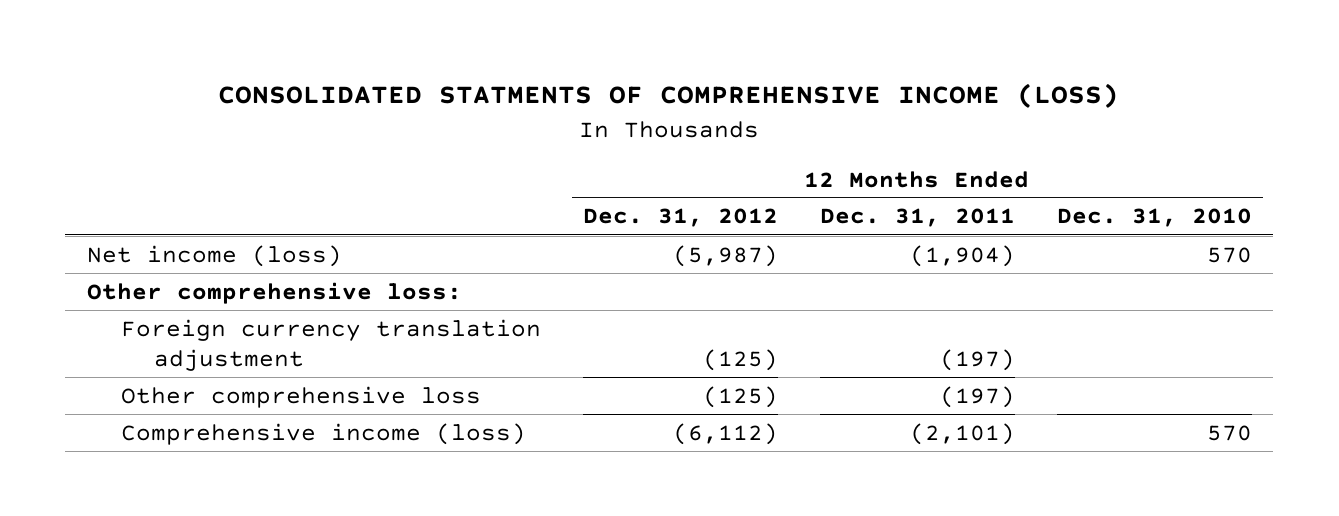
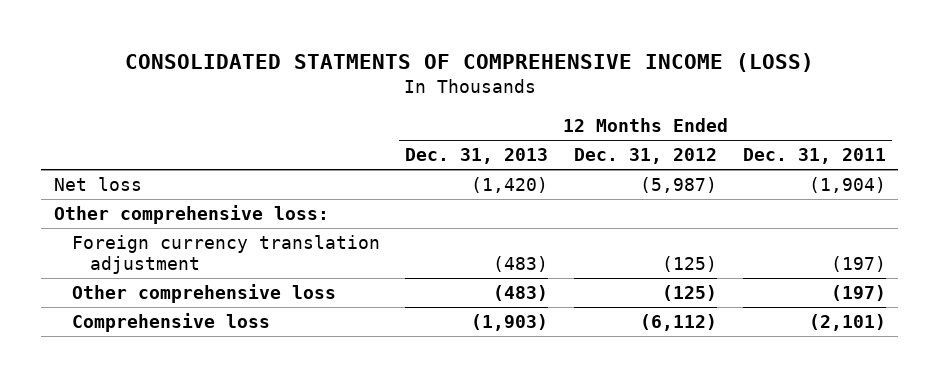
[1057,208,1253,228] Dec. 31, 2010 -> none
none -> [405,148,549,165] Dec. 31, 2013
[86,244,342,267] Net income (loss) -> [53,177,142,192] Net loss
[120,422,526,445] Comprehensive income (loss) -> [71,313,270,333] Comprehensive loss

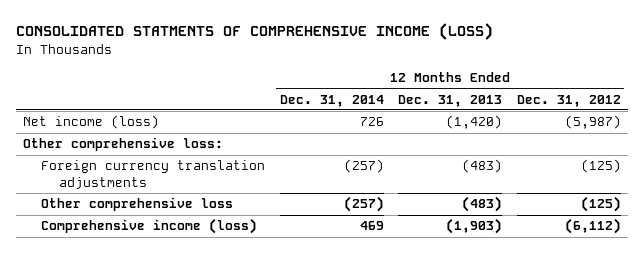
[742,148,886,165] Dec. 31, 2011 -> none
none -> [279,94,384,107] Dec. 31, 2014
[53,177,142,192] Net loss -> [23,115,160,130] Net income (loss)
[71,235,380,274] Foreign currency translation adjustment -> [41,160,266,189] Foreign currency translation adjustments
[71,313,270,333] Comprehensive loss -> [41,218,258,235] Comprehensive income (loss)

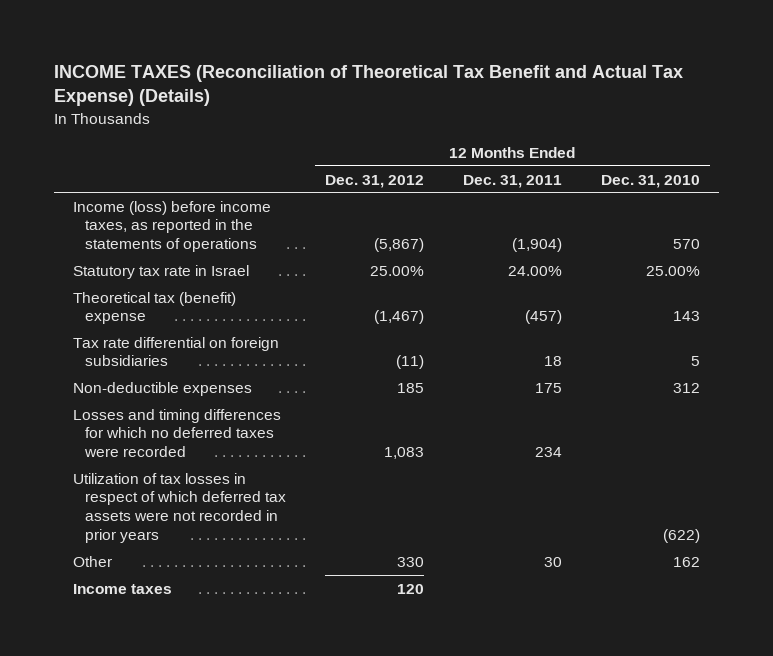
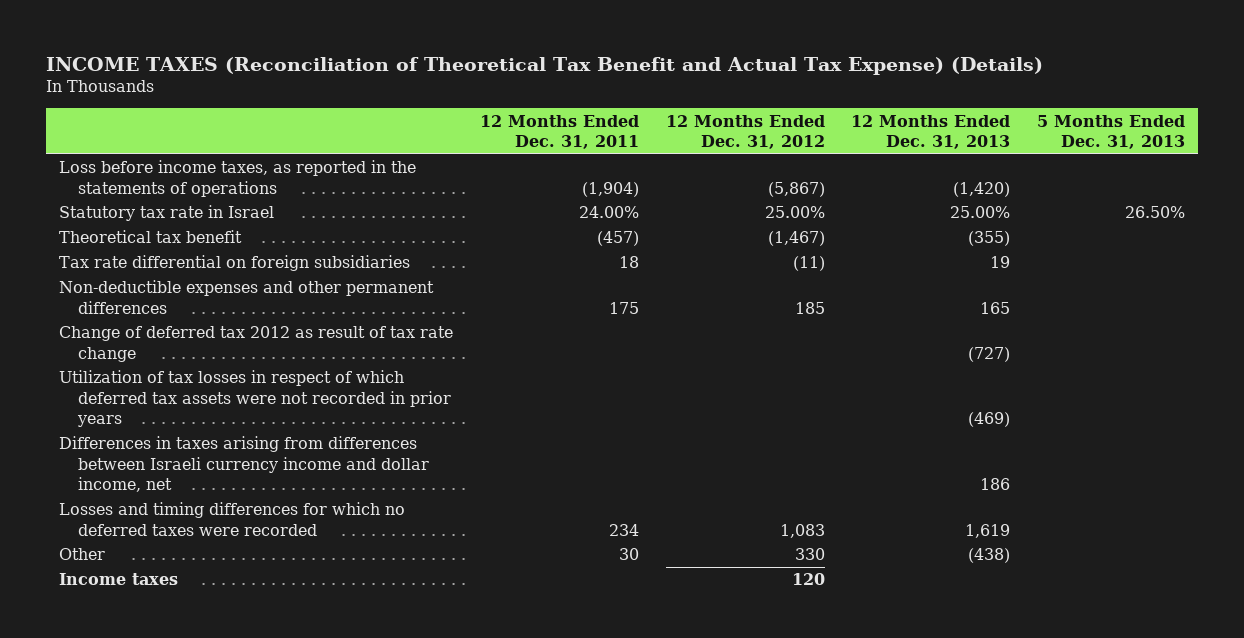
[600,174,700,188] Dec. 31, 2010 -> none
none -> [851,114,1011,150] 12 Months Ended Dec. 31, 2013
none -> [1037,114,1186,150] 5 Months Ended Dec. 31, 2013
[73,200,272,253] Income (loss) before income taxes, as reported in the statements of operations -> [59,160,417,197] Loss before income taxes, as reported in the statements of operations
[73,291,237,325] Theoretical tax (benefit) expense -> [59,230,243,244] Theoretical tax benefit
[73,381,253,396] Non-deductible expenses -> [59,280,435,314] Non-deductible expenses and other permanent differences
none -> [59,326,454,362] Change of deferred tax 2012 as result of tax rate change
none -> [59,436,430,493] Differences in taxes arising from differences between Israeli currency income and dollar income, net
[73,408,282,458] Losses and timing differences for which no deferred taxes were recorded -> [59,502,406,536] Losses and timing differences for which no deferred taxes were recorded

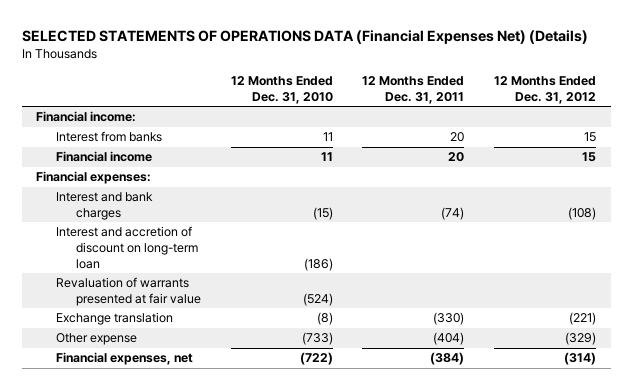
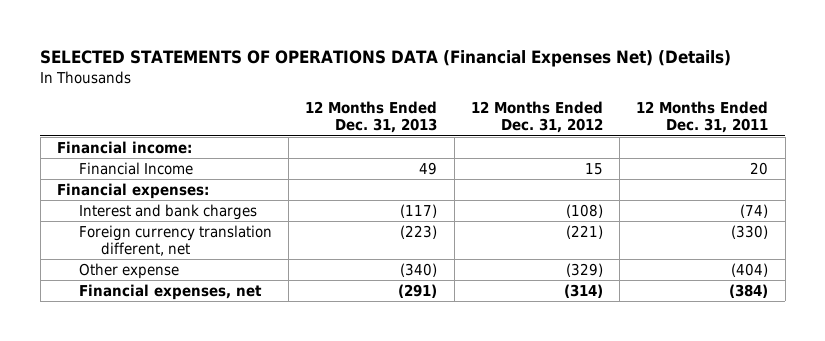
[230,76,333,104] 12 Months Ended Dec. 31, 2010 -> none
none -> [305,101,438,134] 12 Months Ended Dec. 31, 2013
[56,131,163,143] Interest from banks -> none
[56,151,153,163] Financial income -> [78,161,193,175] Financial Income
[56,226,199,270] Interest and accretion of discount on long-term loan -> none
[56,277,202,307] Revaluation of warrants presented at fair value -> none
[56,312,174,326] Exchange translation -> [78,224,272,256] Foreign currency translation different, net

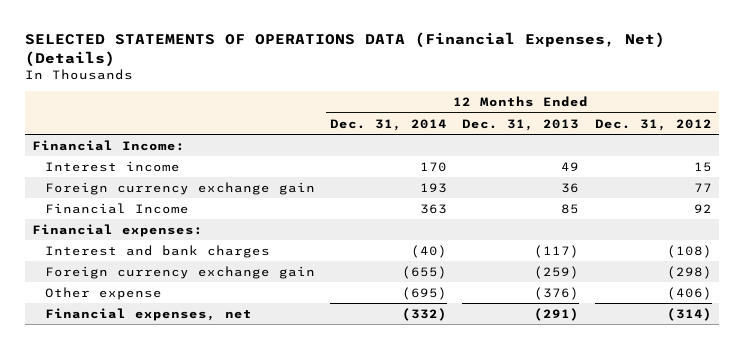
[40,49,732,67] SELECTED STATEMENTS OF OPERATIONS DATA (Financial Expenses Net) (Details) -> [24,31,665,67] SELECTED STATEMENTS OF OPERATIONS DATA (Financial Expenses, Net) (Details)
[636,101,769,134] 12 Months Ended Dec. 31, 2011 -> none
none -> [330,118,448,131] Dec. 31, 2014
[56,140,192,154] Financial income: -> [32,139,186,151] Financial Income:
none -> [44,160,180,172] Interest income
none -> [44,181,315,195] Foreign currency exchange gain
[419,161,438,175] 49 -> [561,203,580,214] 85
[584,162,603,175] 15 -> [693,203,712,213] 92
[78,224,272,256] Foreign currency translation different, net -> [44,265,315,279] Foreign currency exchange gain
[400,224,438,239] (223) -> [534,265,580,279] (259)
[565,224,603,239] (221) -> [666,265,712,279] (298)
[400,262,438,277] (340) -> [534,286,580,300] (376)
[565,262,603,277] (329) -> [666,286,712,300] (406)

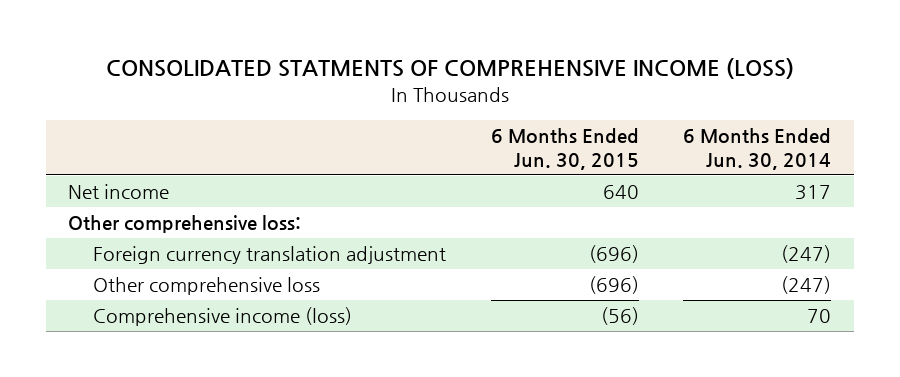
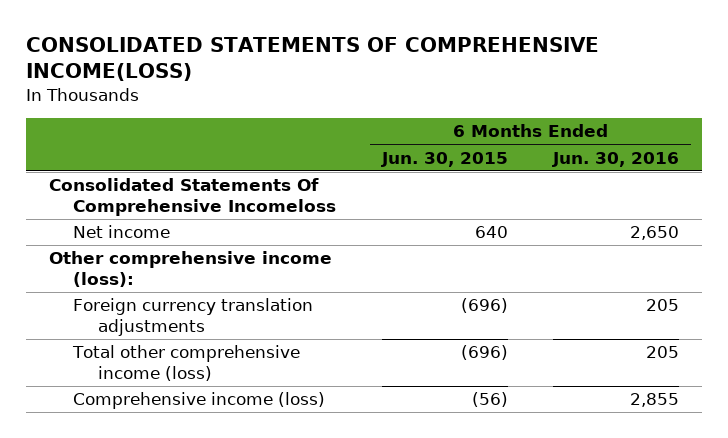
[105,58,794,80] CONSOLIDATED STATMENTS OF COMPREHENSIVE INCOME (LOSS) -> [25,37,599,82] CONSOLIDATED STATEMENTS OF COMPREHENSIVE INCOME(LOSS)
[683,128,832,171] 6 Months Ended Jun. 30, 2014 -> none
none -> [552,151,680,167] Jun. 30, 2016
none -> [48,178,337,216] Consolidated Statements Of Comprehensive Incomeloss
[68,215,302,234] Other comprehensive loss: -> [48,251,332,287] Other comprehensive income (loss):
[92,246,446,265] Foreign currency translation adjustment -> [73,298,314,336] Foreign currency translation adjustments
[92,277,320,296] Other comprehensive loss -> [72,345,301,381] Total other comprehensive income (loss)

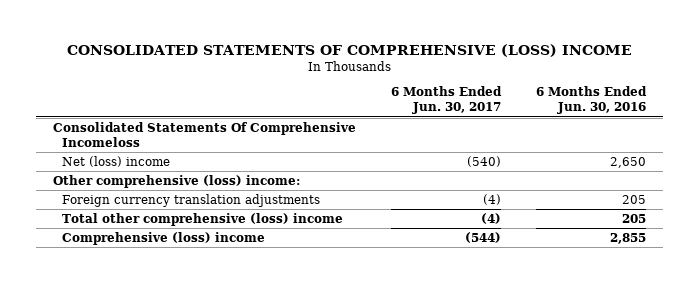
[25,37,599,82] CONSOLIDATED STATEMENTS OF COMPREHENSIVE INCOME(LOSS) -> [66,43,632,57] CONSOLIDATED STATEMENTS OF COMPREHENSIVE (LOSS) INCOME
[380,151,508,167] Jun. 30, 2015 -> none
none -> [391,86,503,115] 6 Months Ended Jun. 30, 2017
[73,225,171,239] Net income -> [62,155,171,167] Net (loss) income
[48,251,332,287] Other comprehensive income (loss): -> [53,174,301,188] Other comprehensive (loss) income:
[72,345,301,381] Total other comprehensive income (loss) -> [62,212,344,226] Total other comprehensive (loss) income
[73,392,326,410] Comprehensive income (loss) -> [62,231,266,245] Comprehensive (loss) income

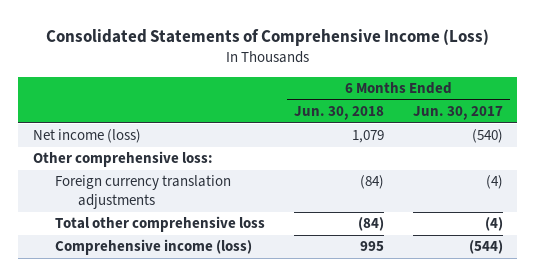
[66,43,632,57] CONSOLIDATED STATEMENTS OF COMPREHENSIVE (LOSS) INCOME -> [45,28,489,46] Consolidated Statements of Comprehensive Income (Loss)
[535,86,647,115] 6 Months Ended Jun. 30, 2016 -> none
none -> [294,106,385,121] Jun. 30, 2018
[53,121,357,147] Consolidated Statements Of Comprehensive Incomeloss -> none
[62,155,171,167] Net (loss) income -> [32,129,141,144] Net income (loss)
[53,174,301,188] Other comprehensive (loss) income: -> [32,151,213,168] Other comprehensive loss:
[62,212,344,226] Total other comprehensive (loss) income -> [55,216,266,233] Total other comprehensive loss
[62,231,266,245] Comprehensive (loss) income -> [55,239,253,256] Comprehensive income (loss)

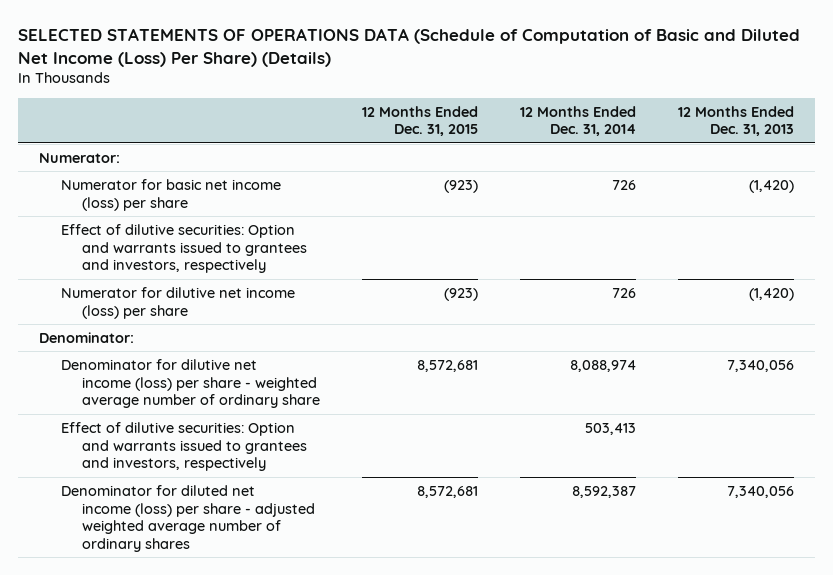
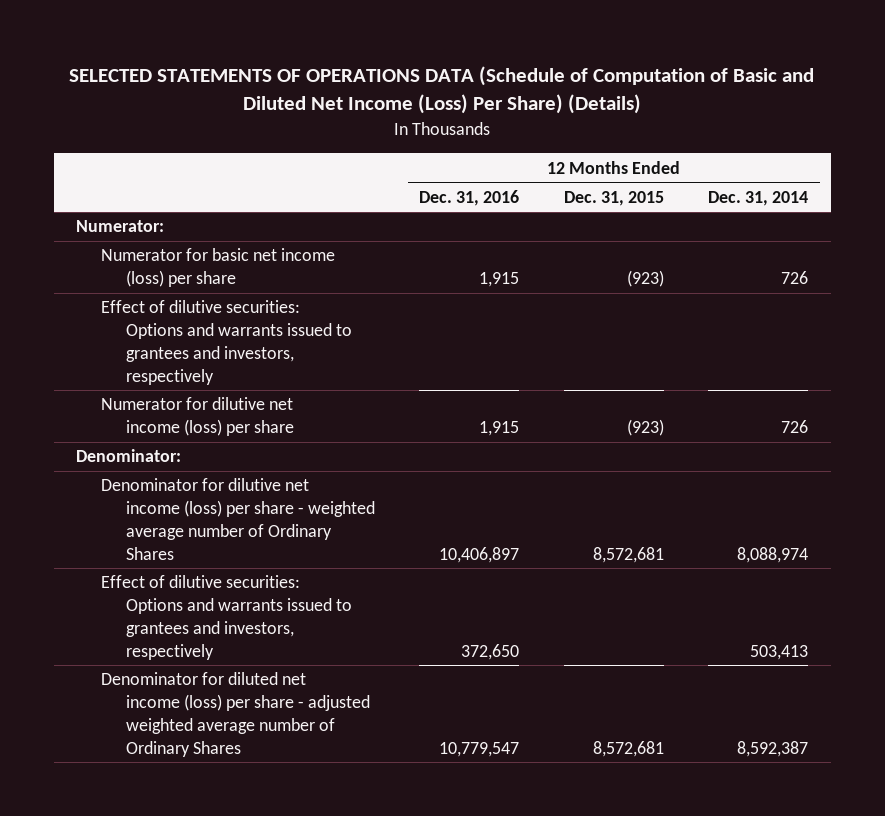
[678,105,795,137] 12 Months Ended Dec. 31, 2013 -> none
none -> [419,189,520,206] Dec. 31, 2016
[60,223,307,274] Effect of dilutive securities: Option and warrants issued to grantees and investors, respectively -> [100,300,352,385] Effect of dilutive securities: Options and warrants issued to grantees and investors, respectively
[60,358,320,409] Denominator for dilutive net income (loss) per share - weighted average number of ordinary share -> [100,478,375,560] Denominator for dilutive net income (loss) per share - weighted average number of Ordinary Shares
[60,421,307,472] Effect of dilutive securities: Option and warrants issued to grantees and investors, respectively -> [100,575,352,660] Effect of dilutive securities: Options and warrants issued to grantees and investors, respectively
[60,484,315,552] Denominator for diluted net income (loss) per share - adjusted weighted average number of ordinary shares -> [100,672,370,757] Denominator for diluted net income (loss) per share - adjusted weighted average number of Ordinary Shares

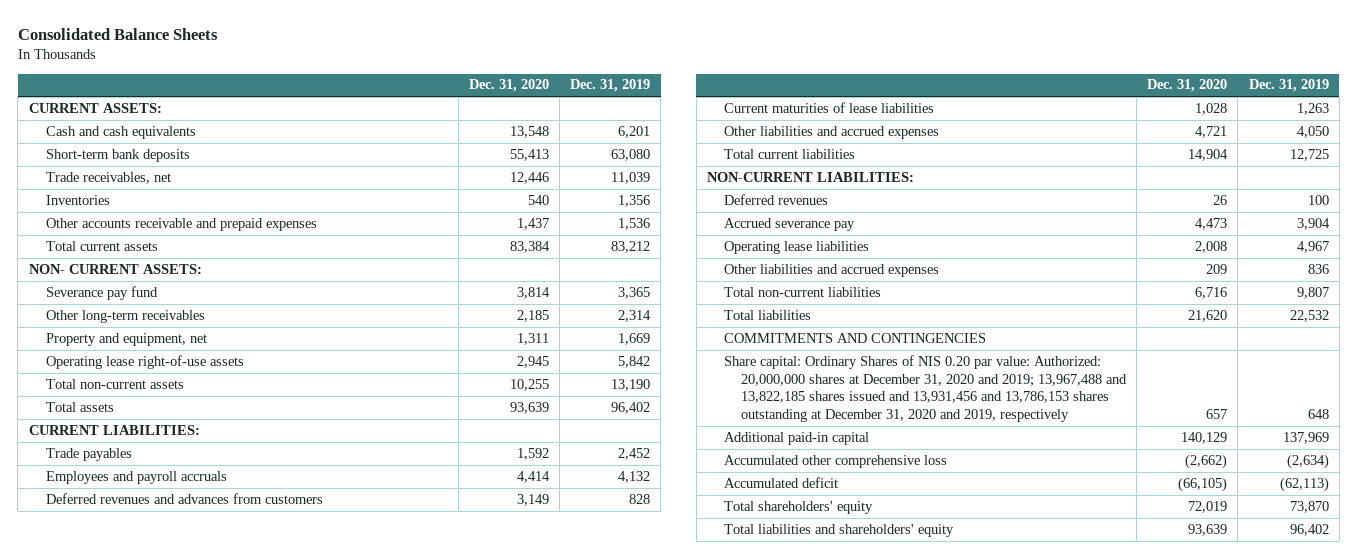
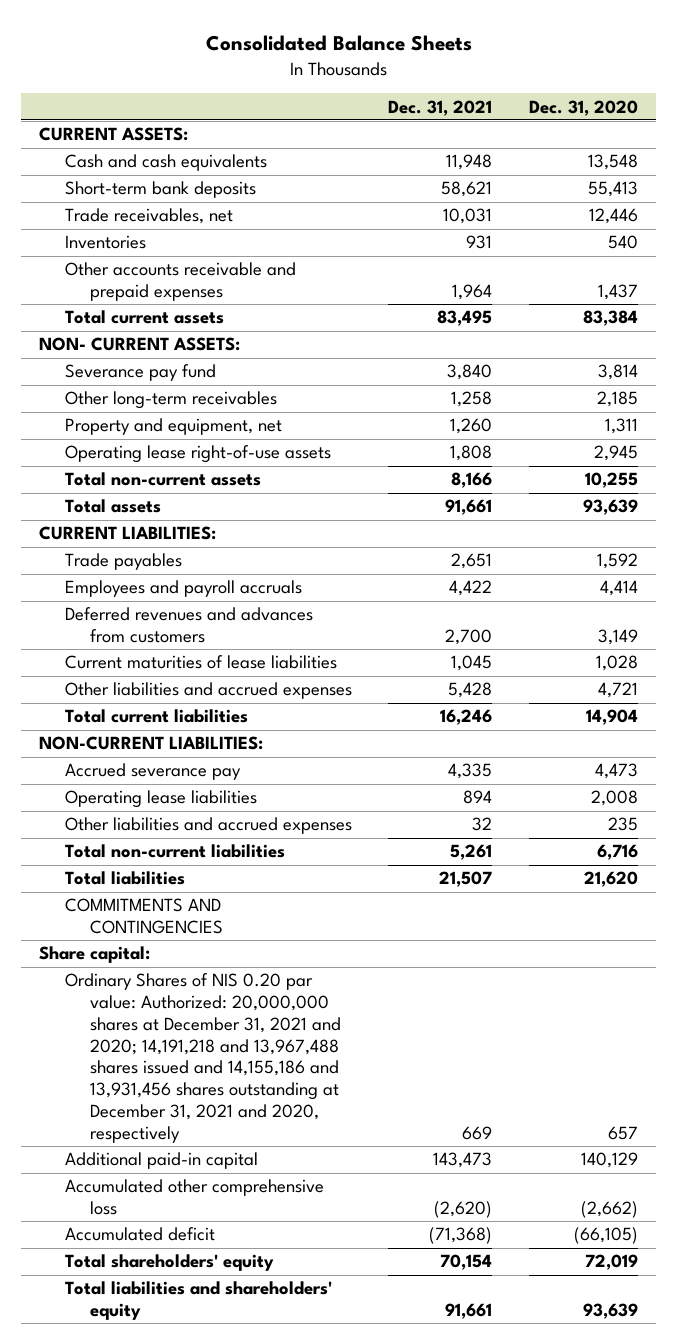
[570,79,651,93] Dec. 31, 2019 -> none
none -> [388,99,493,116] Dec. 31, 2021
[724,193,829,205] Deferred revenues -> none
[1206,263,1228,274] 209 -> [607,817,638,832] 235
none -> [39,946,151,964] Share capital:
[724,354,1128,423] Share capital: Ordinary Shares of NIS 0.20 par value: Authorized: 20,000,000 shares at December 31, 2020 and 2019; 13,967,488 and 13,822,185 shares issued and 13,931,456 and 13,786,153 shares outstanding at December 31, 2020 and 2019, respectively -> [64,973,342,1143] Ordinary Shares of NIS 0.20 par value: Authorized: 20,000,000 shares at December 31, 2021 and 2020; 14,191,218 and 13,967,488 shares issued and 14,155,186 and 13,931,456 shares outstanding at December 31, 2021 and 2020, respectively

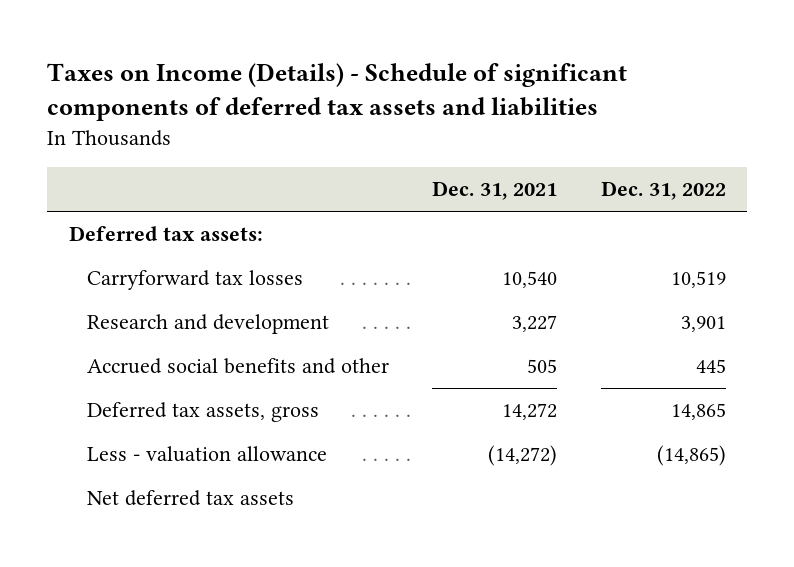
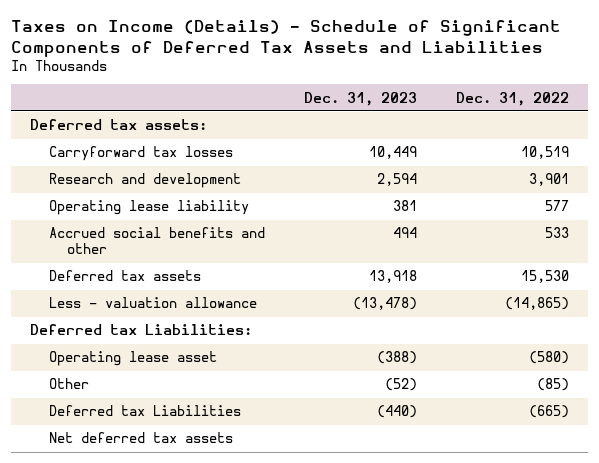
[47,63,628,122] Taxes on Income (Details) - Schedule of significant components of deferred tax assets and liabilities -> [10,19,561,57] Taxes on Income (Details) - Schedule of Significant Components of Deferred Tax Assets and Liabilities
[432,181,558,201] Dec. 31, 2021 -> none
none -> [303,91,417,106] Dec. 31, 2023
none -> [48,200,249,216] Operating lease liability
[695,359,726,374] 445 -> [544,227,569,239] 533
[87,402,320,423] Deferred tax assets, gross -> [48,270,201,282] Deferred tax assets
[670,403,726,421] 14,865 -> [520,270,569,284] 15,530
none -> [30,324,253,336] Deferred tax Liabilities:
none -> [48,351,217,367] Operating lease asset
none -> [48,378,89,390] Other
none -> [48,405,241,417] Deferred tax Liabilities

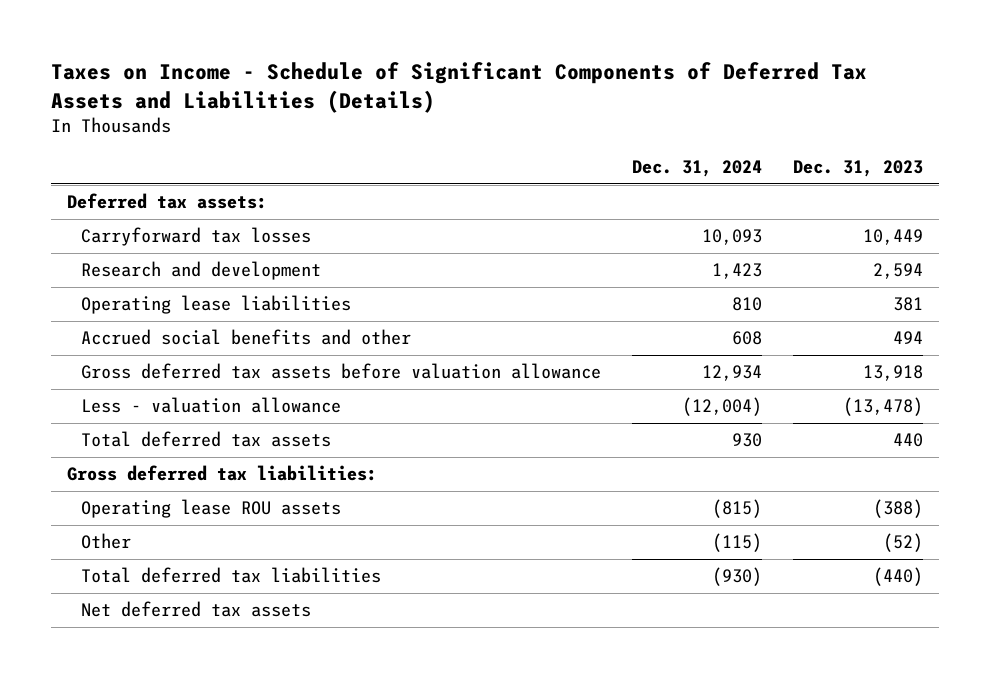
[10,19,561,57] Taxes on Income (Details) - Schedule of Significant Components of Deferred Tax Assets and Liabilities -> [51,62,868,113] Taxes on Income - Schedule of Significant Components of Deferred Tax Assets and Liabilities (Details)
[455,91,569,106] Dec. 31, 2022 -> none
none -> [632,160,763,178] Dec. 31, 2024
[48,200,249,216] Operating lease liability -> [80,295,351,315] Operating lease liabilities
[48,270,201,282] Deferred tax assets -> [80,363,601,380] Gross deferred tax assets before valuation allowance
none -> [80,431,331,448] Total deferred tax assets
[30,324,253,336] Deferred tax Liabilities: -> [66,465,377,482] Gross deferred tax liabilities:
[48,351,217,367] Operating lease asset -> [80,499,341,519] Operating lease ROU assets
[48,405,241,417] Deferred tax Liabilities -> [80,567,381,584] Total deferred tax liabilities

